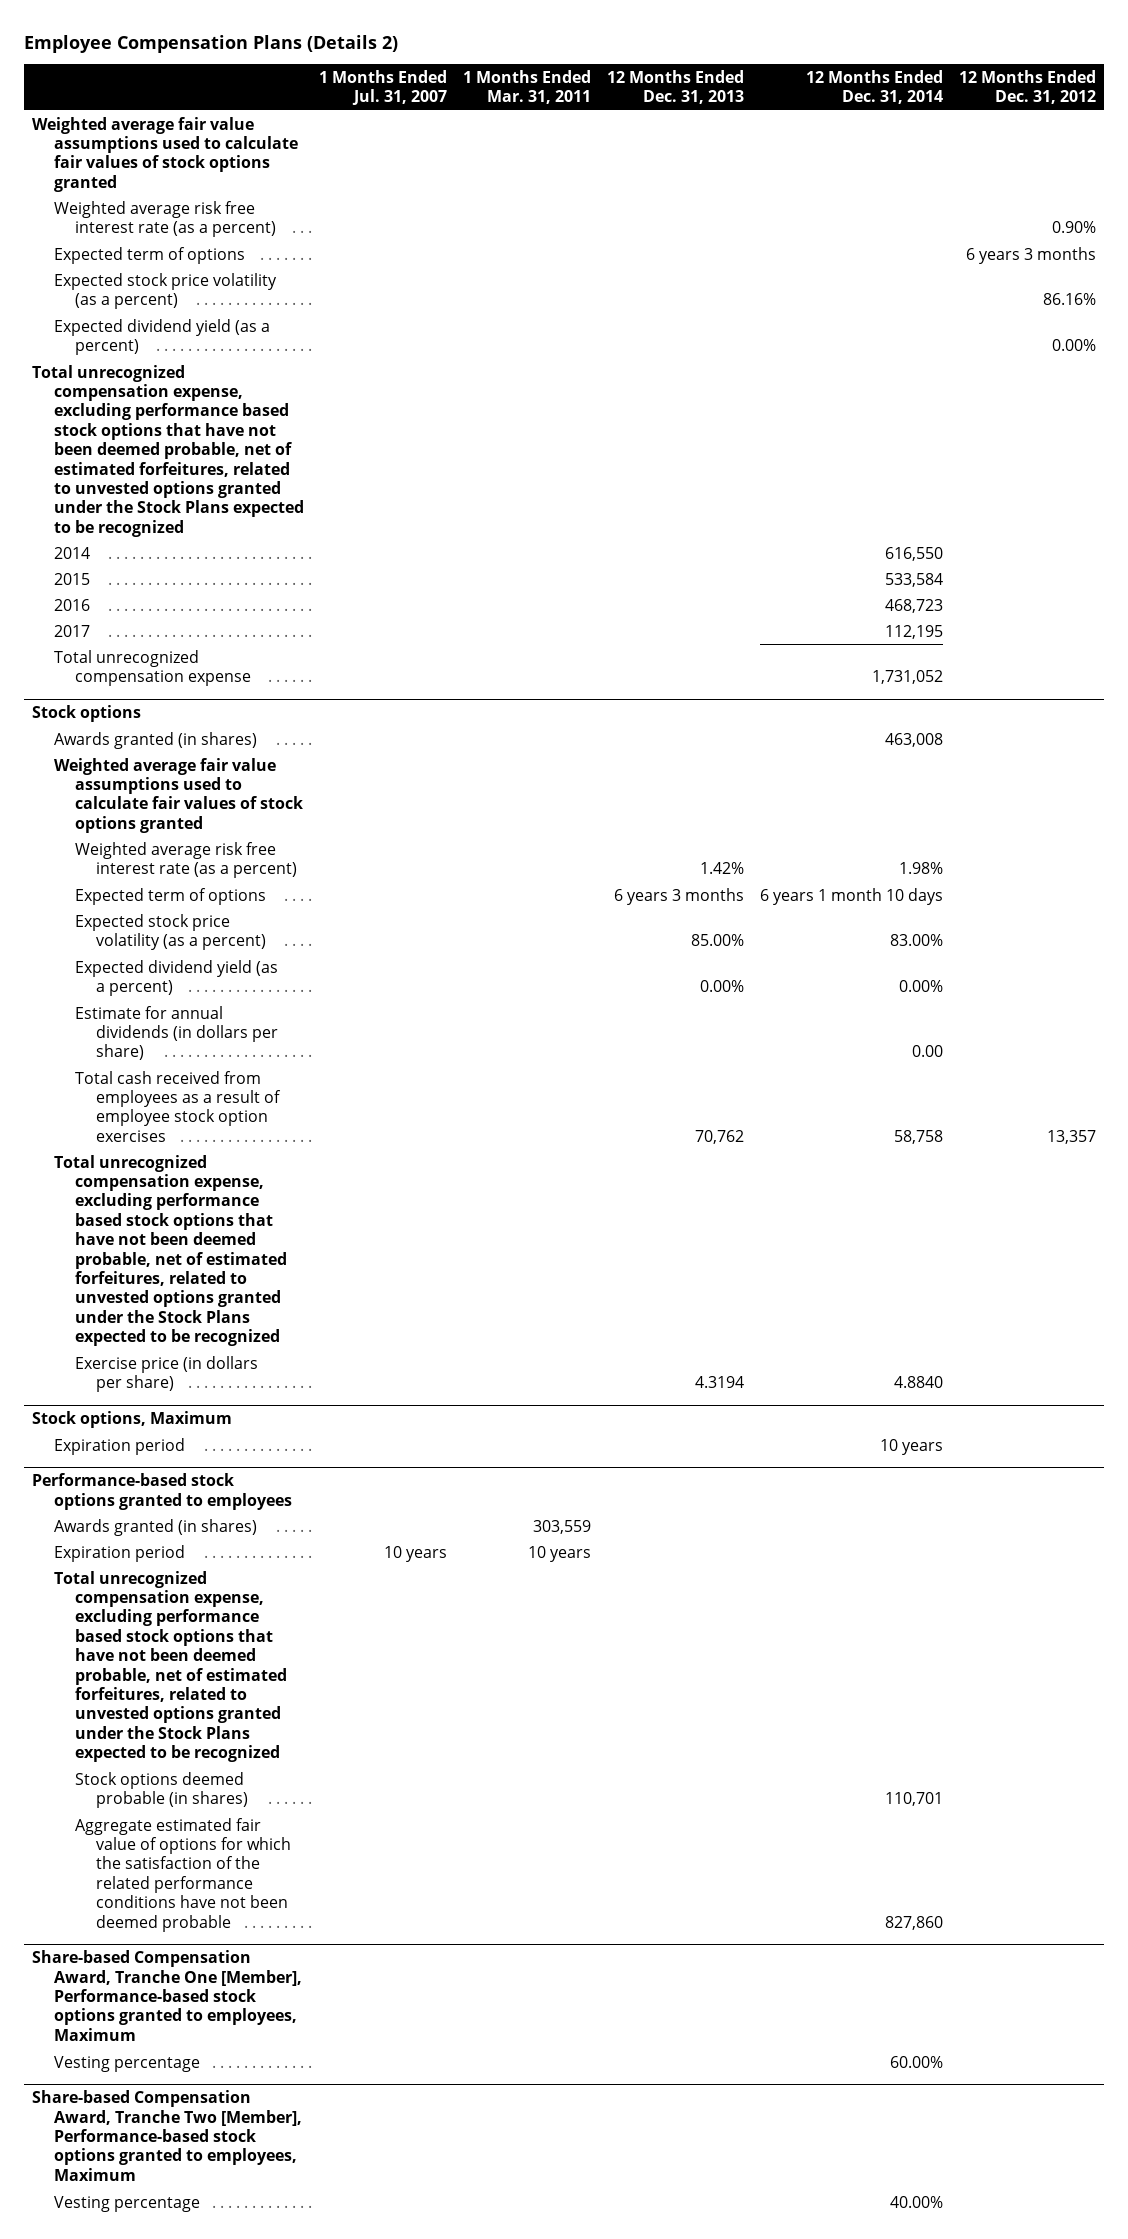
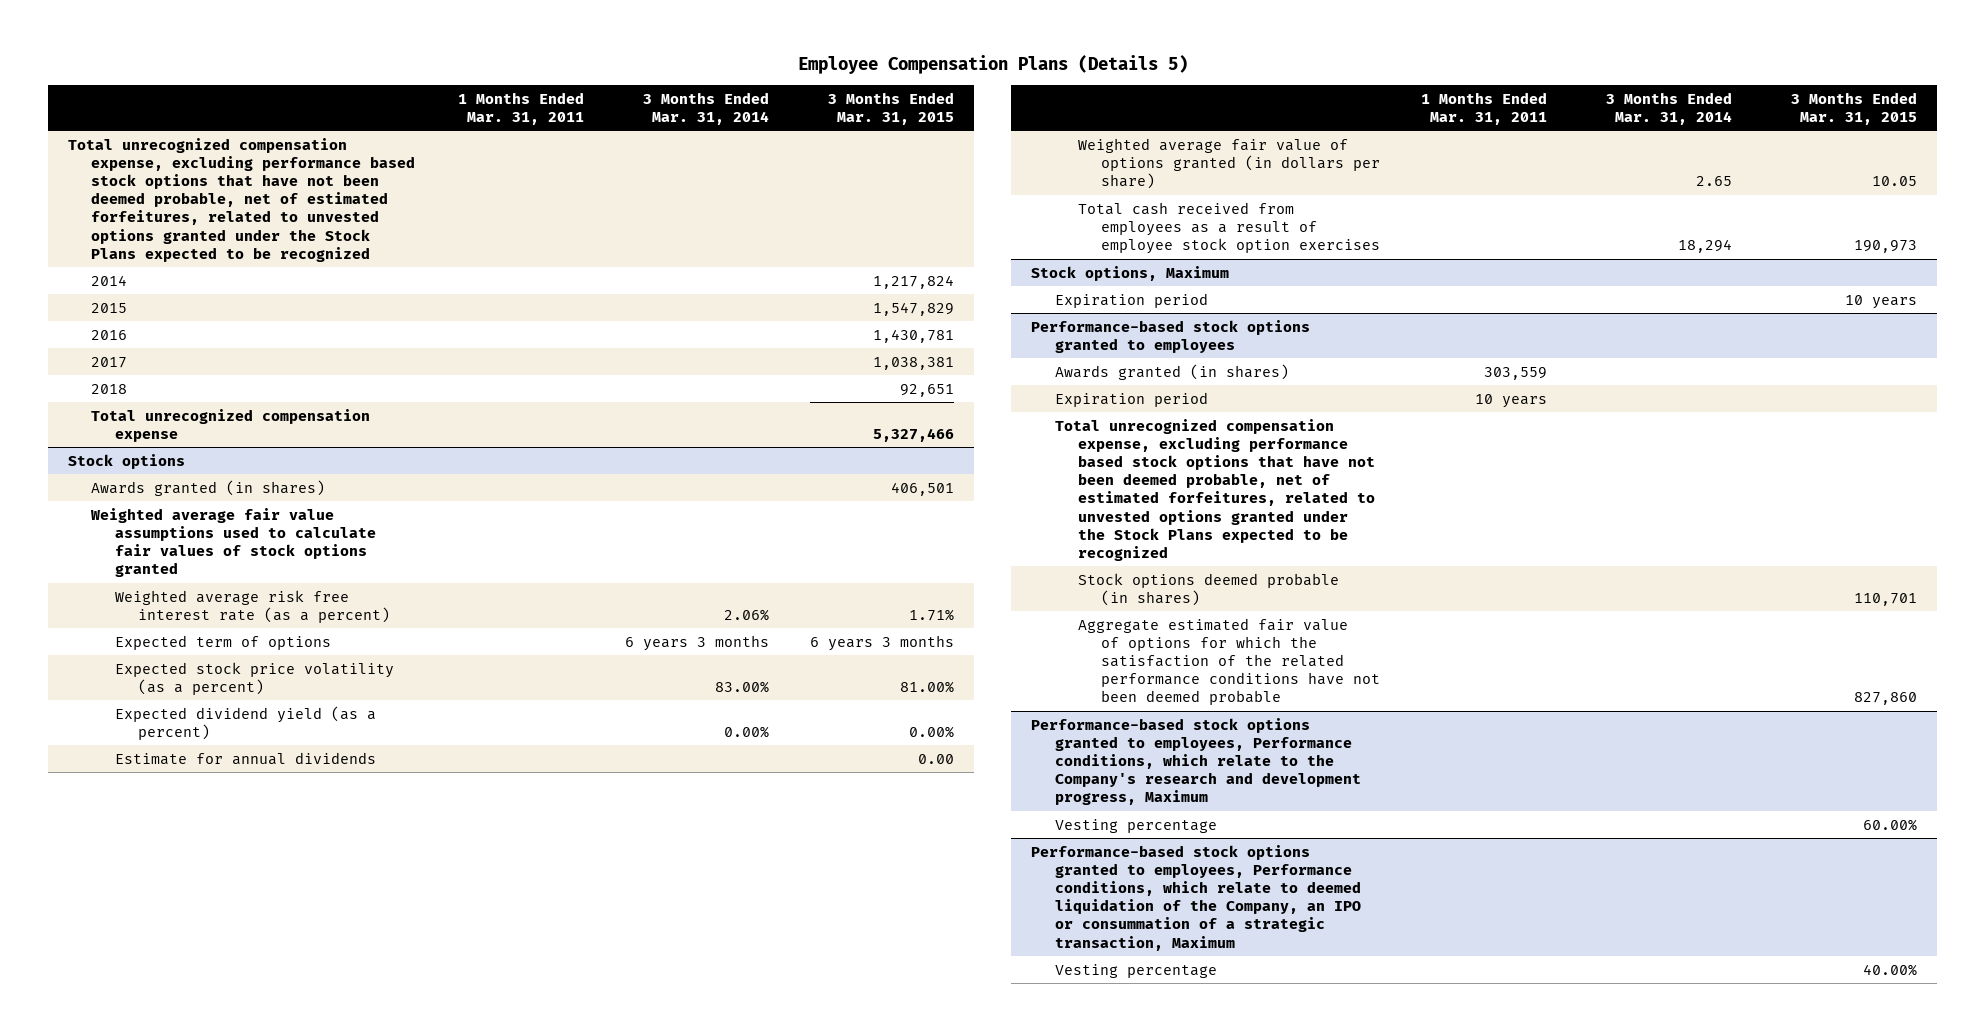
[24,34,399,53] Employee Compensation Plans (Details 2) -> [797,55,1188,75] Employee Compensation Plans (Details 5)
[319,69,448,106] 1 Months Ended Jul. 31, 2007 -> none
[607,69,745,105] 12 Months Ended Dec. 31, 2013 -> none
[806,69,944,105] 12 Months Ended Dec. 31, 2014 -> none
[958,69,1096,105] 12 Months Ended Dec. 31, 2012 -> none
none -> [642,91,769,125] 3 Months Ended Mar. 31, 2014
none -> [827,91,954,125] 3 Months Ended Mar. 31, 2015
[32,116,298,192] Weighted average fair value assumptions used to calculate fair values of stock options granted -> none
[53,200,276,238] Weighted average risk free interest rate (as a percent) -> none
[53,246,245,264] Expected term of options -> none
[53,272,277,310] Expected stock price volatility (as a percent) -> none
[53,318,270,356] Expected dividend yield (as a percent) -> none
none -> [91,383,128,394] 2018
[74,1005,278,1061] Estimate for annual dividends (in dollars per share) -> [114,751,376,765] Estimate for annual dividends
none -> [1077,137,1381,190] Weighted average fair value of options granted (in dollars per share)
[53,1154,287,1347] Total unrecognized compensation expense, excluding performance based stock options that have not been deemed probable, net of estimated forfeitures, related to unvested options granted under the Stock Plans expected to be recognized -> none
[74,1355,258,1393] Exercise price (in dollars per share) -> none
[32,1950,302,2041] Share-based Compensation Award, Tranche One [Member], Performance-based stock options granted to employees, Maximum -> none
[53,2055,200,2072] Vesting percentage -> none
[32,2090,302,2181] Share-based Compensation Award, Tranche Two [Member], Performance-based stock options granted to employees, Maximum -> none
[53,2195,200,2212] Vesting percentage -> none
none -> [1031,717,1361,806] Performance-based stock options granted to employees, Performance conditions, which relate to the Company's research and development progress, Maximum
none -> [1054,818,1217,833] Vesting percentage
none -> [1031,844,1361,951] Performance-based stock options granted to employees, Performance conditions, which relate to deemed liquidation of the Company, an IPO or consummation of a strategic transaction, Maximum
none -> [1054,963,1217,978] Vesting percentage

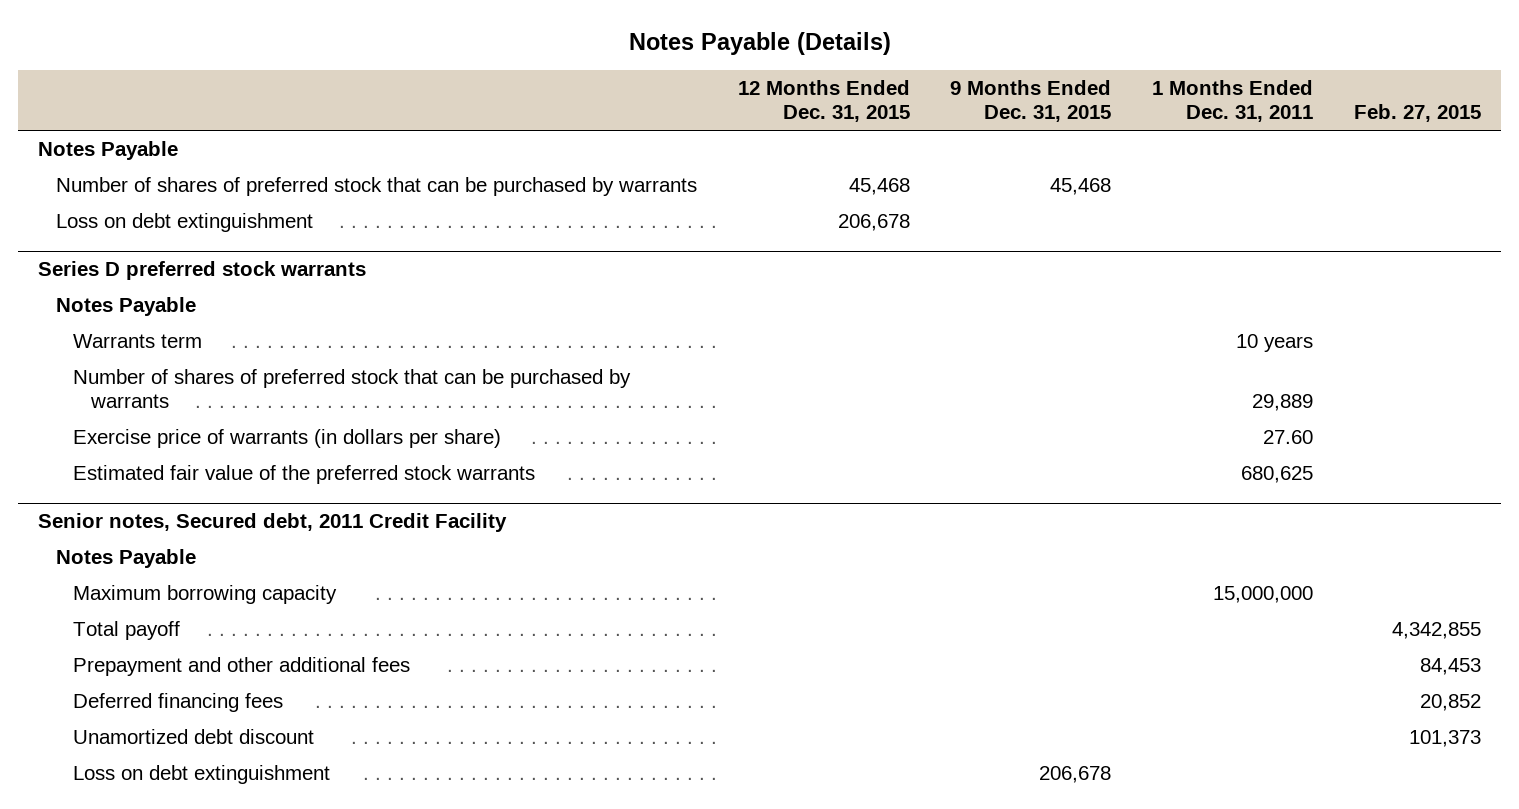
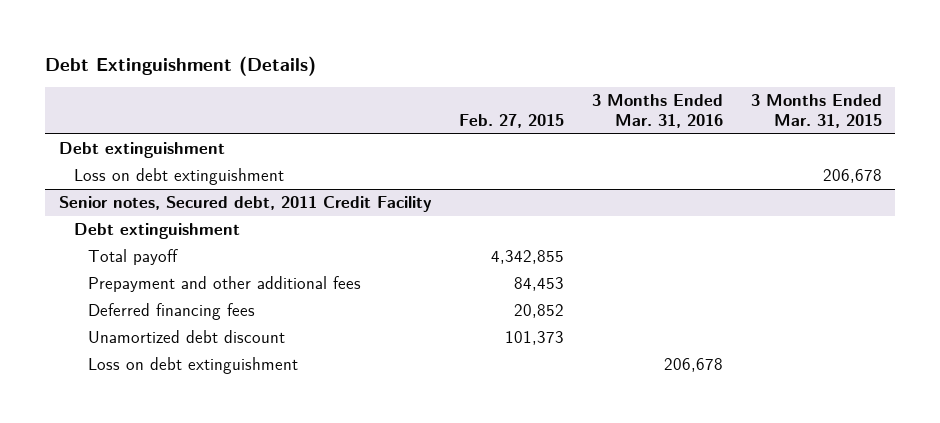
[628,31,891,55] Notes Payable (Details) -> [44,55,316,76] Debt Extinguishment (Details)
[737,80,910,123] 12 Months Ended Dec. 31, 2015 -> none
[950,80,1112,123] 9 Months Ended Dec. 31, 2015 -> none
[1152,80,1314,123] 1 Months Ended Dec. 31, 2011 -> none
none -> [591,94,723,129] 3 Months Ended Mar. 31, 2016
none -> [750,94,882,129] 3 Months Ended Mar. 31, 2015
[55,177,697,197] Number of shares of preferred stock that can be purchased by warrants -> none
[38,141,179,161] Notes Payable -> [58,142,225,159] Debt extinguishment
[38,261,367,281] Series D preferred stock warrants -> none
[55,297,196,317] Notes Payable -> none
[73,334,203,349] Warrants term -> none
[73,369,632,409] Number of shares of preferred stock that can be purchased by warrants -> none
[73,429,502,449] Exercise price of warrants (in dollars per share) -> none
[73,465,536,485] Estimated fair value of the preferred stock warrants -> none
[73,585,338,605] Maximum borrowing capacity -> none
[55,549,196,569] Notes Payable -> [73,223,240,240] Debt extinguishment

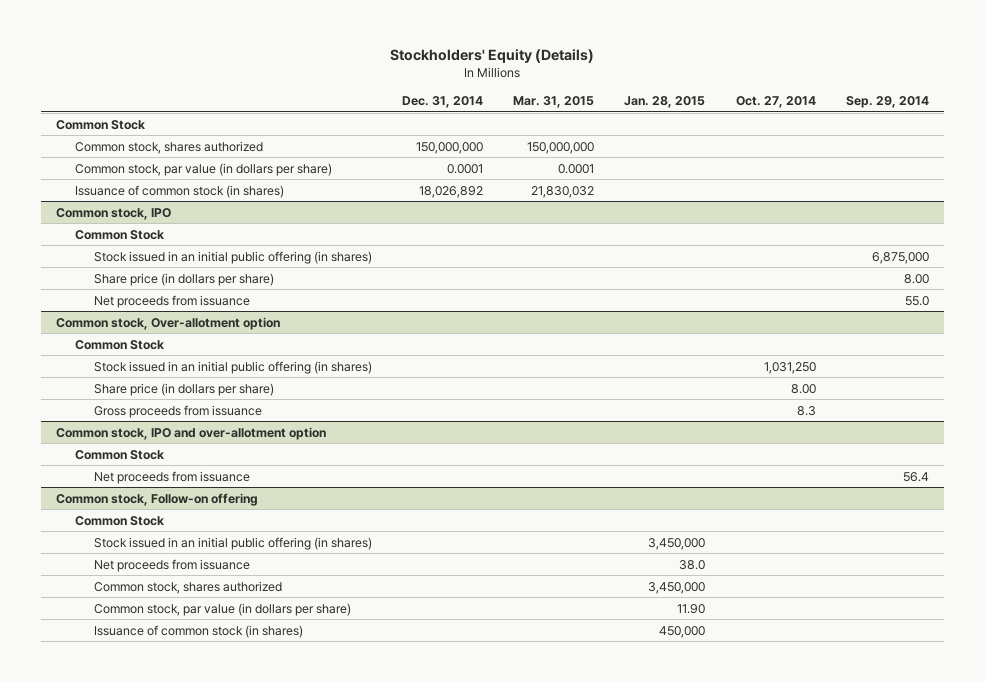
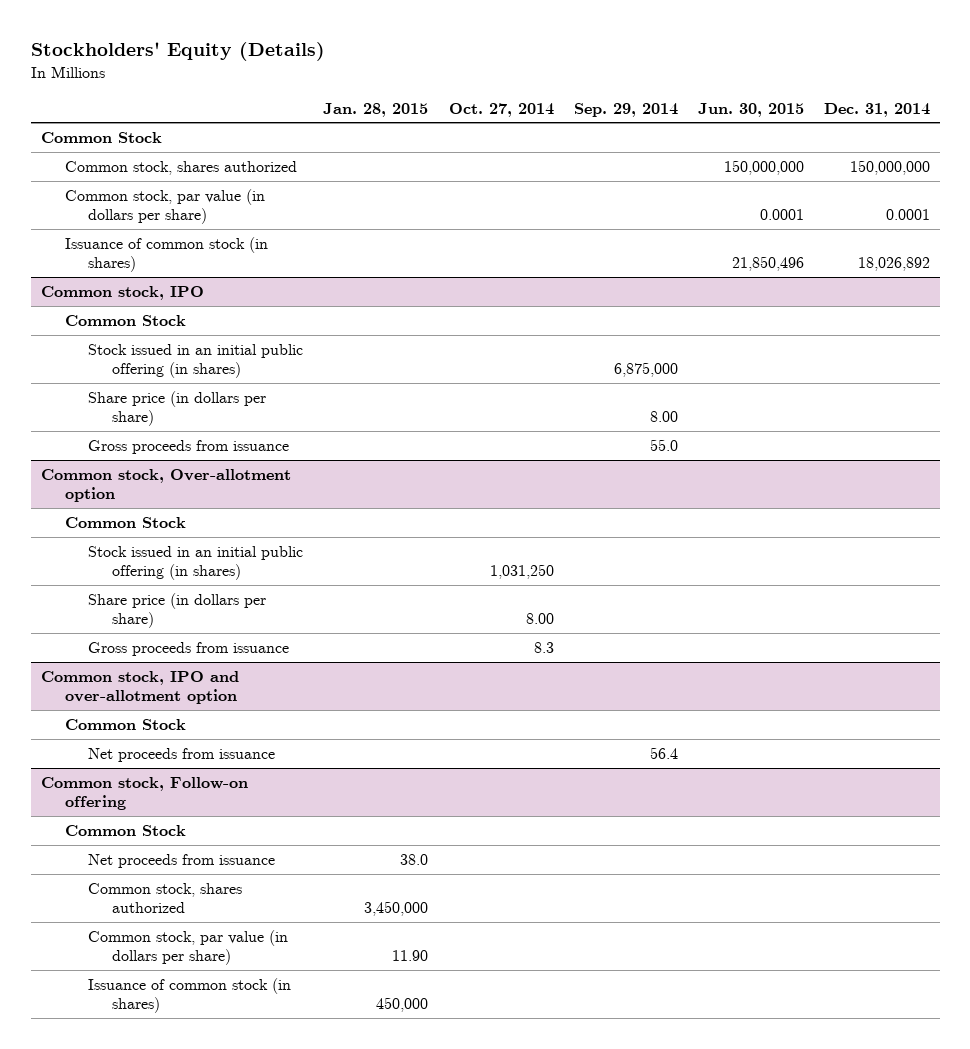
[513,96,595,109] Mar. 31, 2015 -> none
none -> [697,102,804,117] Jun. 30, 2015
[94,294,251,308] Net proceeds from issuance -> [88,439,290,454] Gross proceeds from issuance
[94,536,373,550] Stock issued in an initial public offering (in shares) -> none

